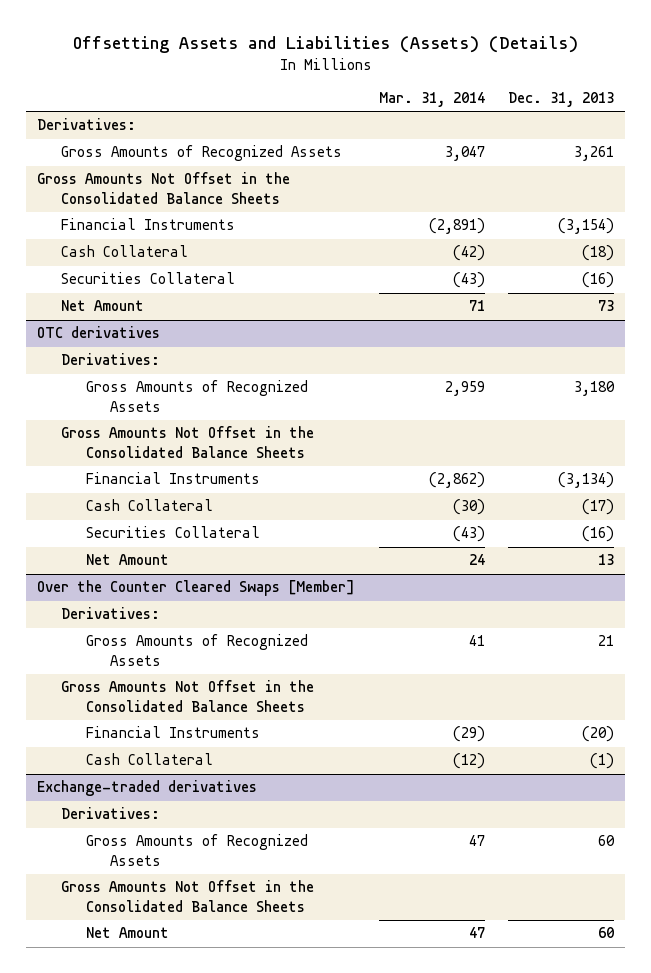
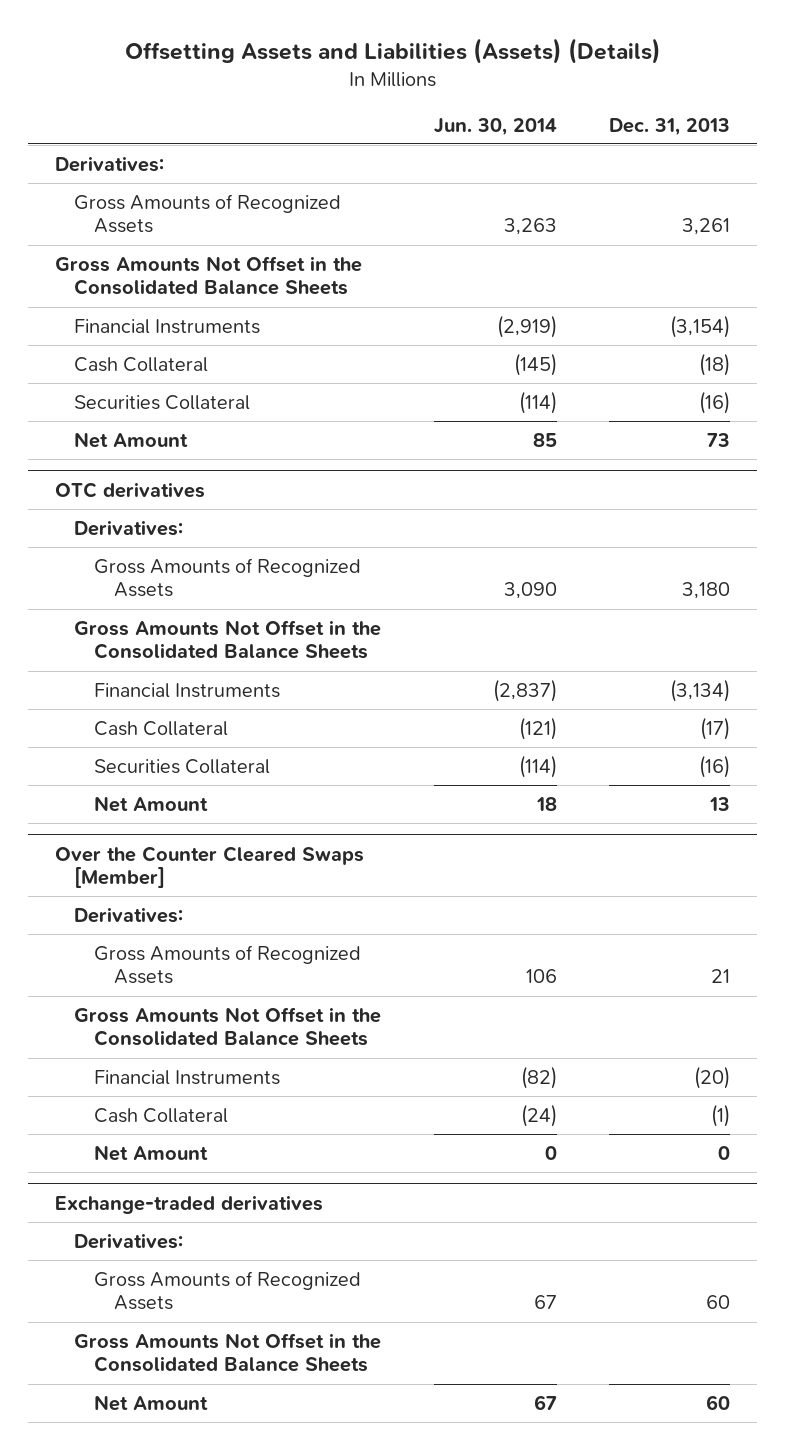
[378,92,485,108] Mar. 31, 2014 -> none
none -> [433,117,557,136] Jun. 30, 2014
none -> [93,1144,208,1161] Net Amount

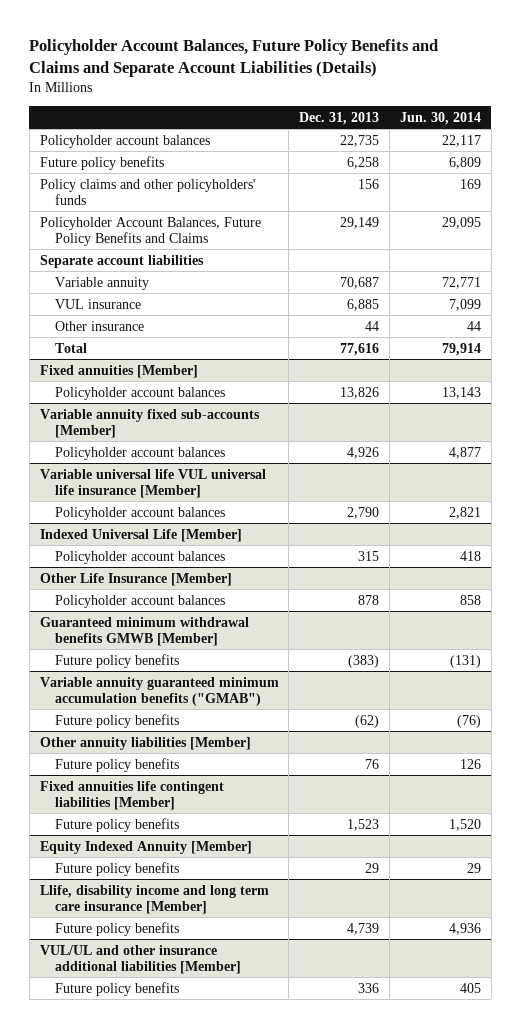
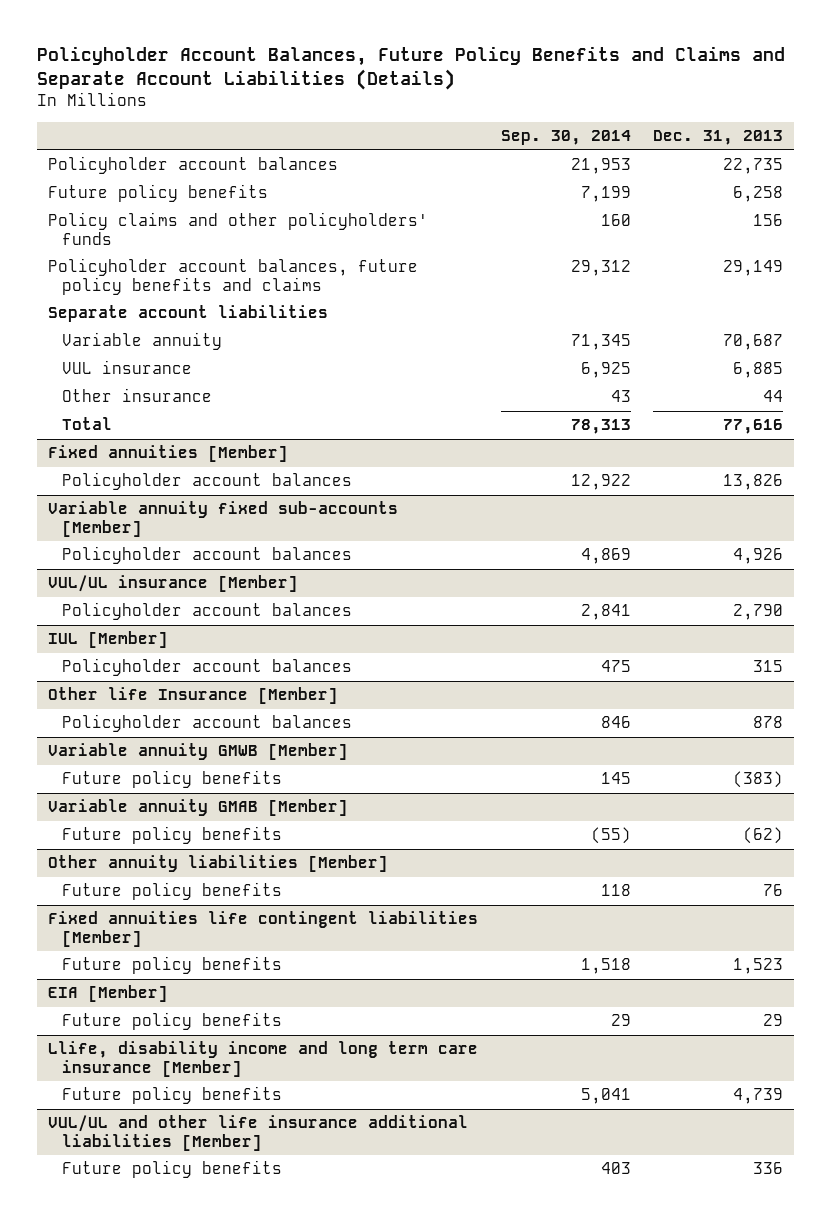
[399,112,481,126] Jun. 30, 2014 -> none
none -> [500,130,631,146] Sep. 30, 2014
[39,216,261,247] Policyholder Account Balances, Future Policy Benefits and Claims -> [48,258,419,295] Policyholder account balances, future policy benefits and claims
[39,468,266,499] Variable universal life VUL universal life insurance [Member] -> none
none -> [48,575,299,593] VUL/UL insurance [Member]
[39,528,242,542] Indexed Universal Life [Member] -> none
none -> [48,631,169,649] IUL [Member]
[39,572,232,586] Other Life Insurance [Member] -> [48,687,339,705] Other life Insurance [Member]
[39,616,249,647] Guaranteed minimum withdrawal benefits GMWB [Member] -> none
none -> [48,743,349,761] Variable annuity GMWB [Member]
[39,676,279,707] Variable annuity guaranteed minimum accumulation benefits ("GMAB") -> none
none -> [48,799,349,817] Variable annuity GMAB [Member]
[39,840,252,854] Equity Indexed Annuity [Member] -> none
none -> [48,985,169,1003] EIA [Member]
[39,944,241,975] VUL/UL and other insurance additional liabilities [Member] -> [48,1115,469,1151] VUL/UL and other life insurance additional liabilities [Member]

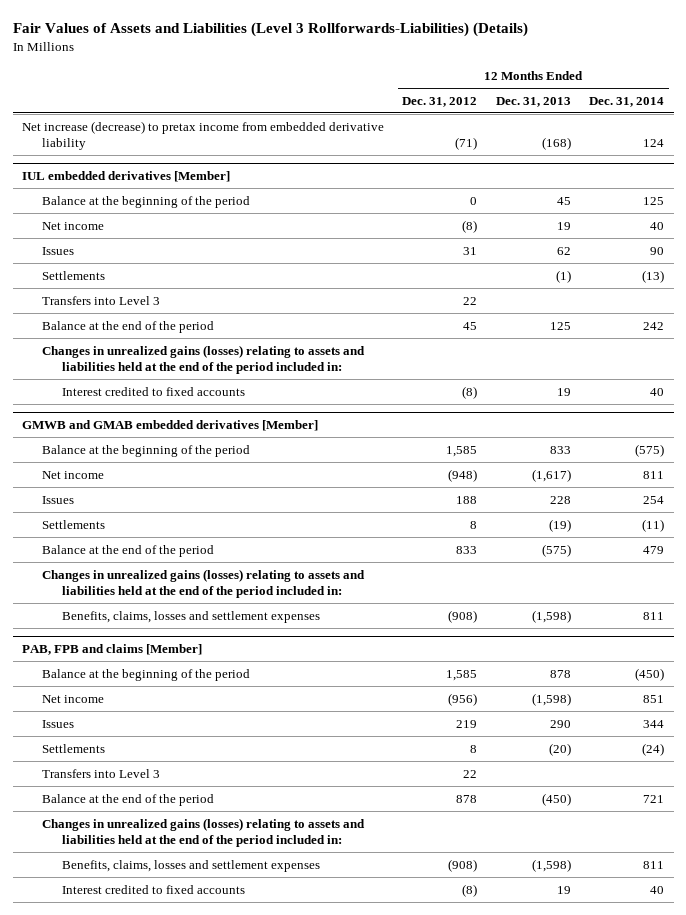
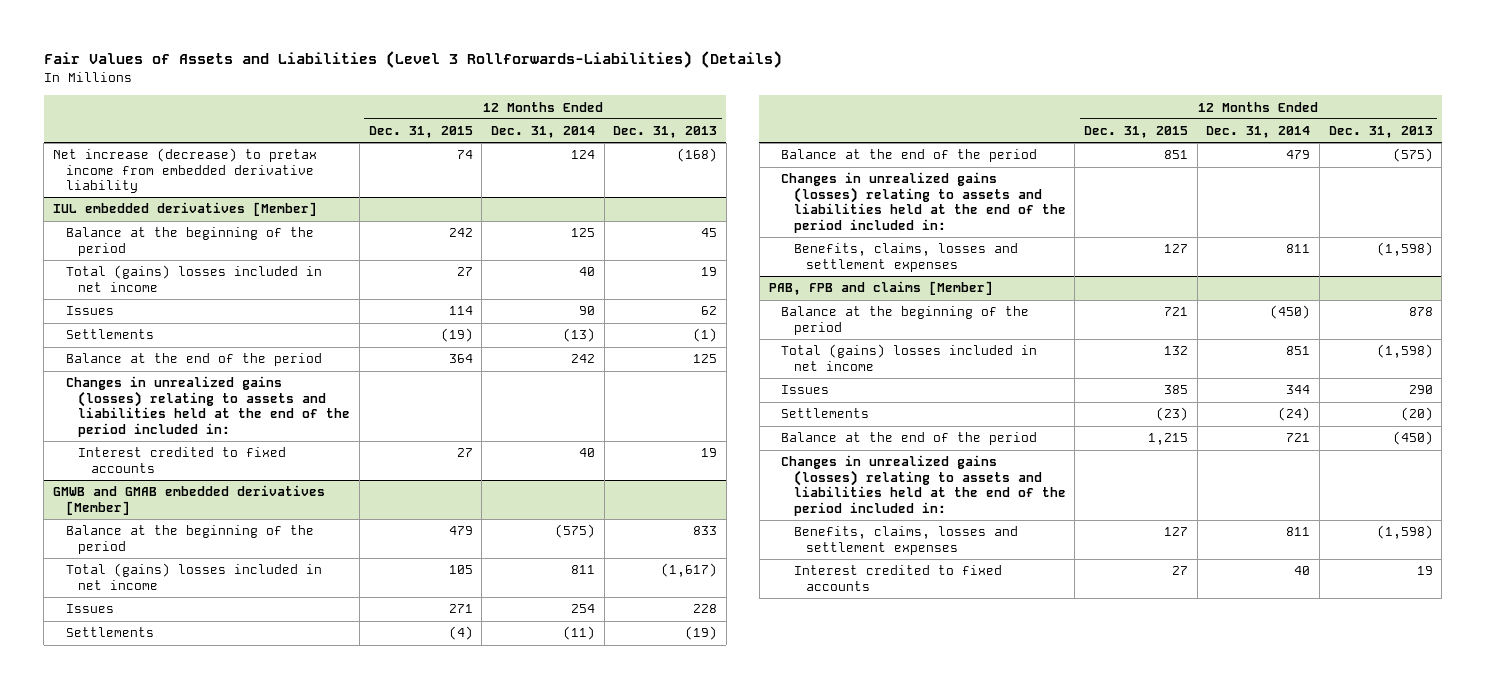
[402,96,478,107] Dec. 31, 2012 -> none
none -> [368,126,473,139] Dec. 31, 2015
[41,221,104,230] Net income -> [65,265,322,292] Total (gains) losses included in net income
[41,295,160,305] Transfers into Level 3 -> none
[41,470,104,479] Net income -> [65,563,322,590] Total (gains) losses included in net income
[41,694,104,703] Net income -> [781,344,1038,371] Total (gains) losses included in net income
[41,768,160,778] Transfers into Level 3 -> none

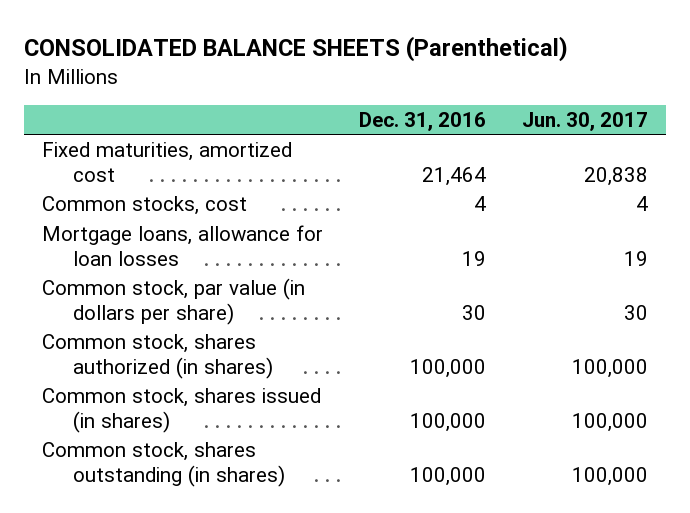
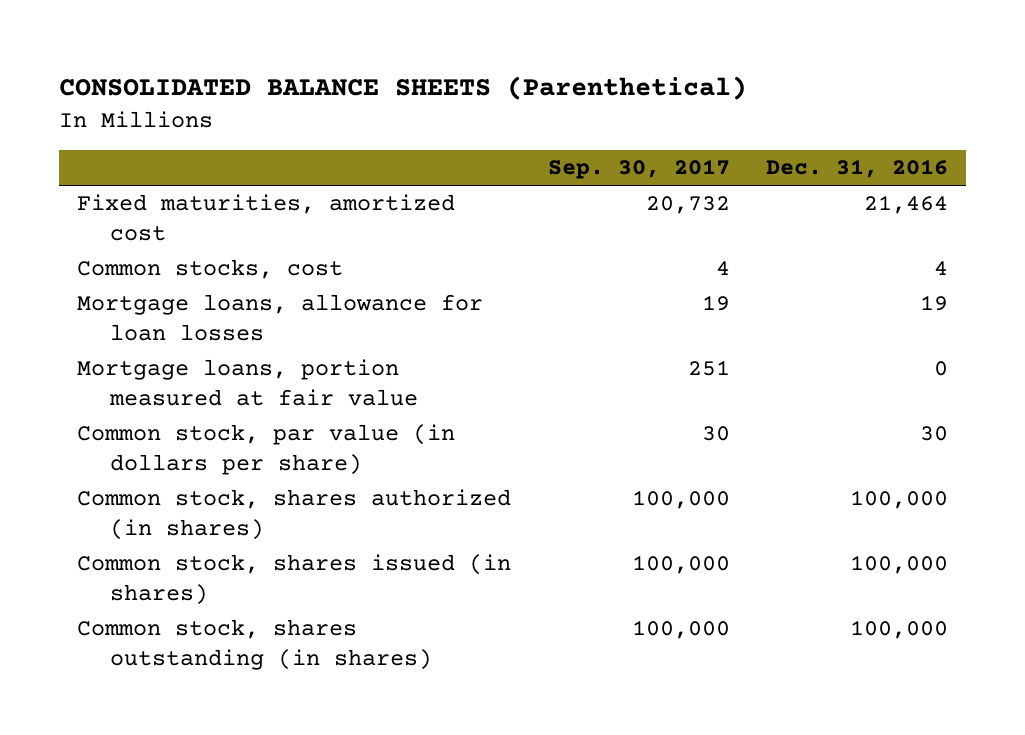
[521,111,648,131] Jun. 30, 2017 -> none
none -> [547,159,730,180] Sep. 30, 2017
none -> [77,359,419,406] Mortgage loans, portion measured at fair value

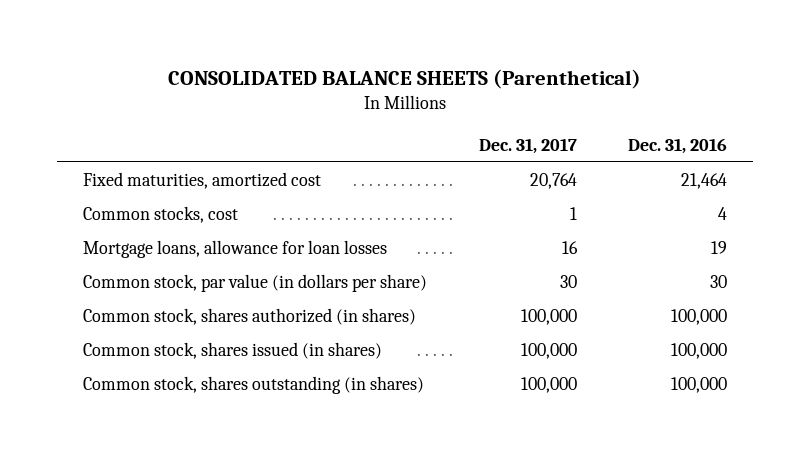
[547,159,730,180] Sep. 30, 2017 -> none
none -> [478,137,577,154] Dec. 31, 2017
[77,359,419,406] Mortgage loans, portion measured at fair value -> none

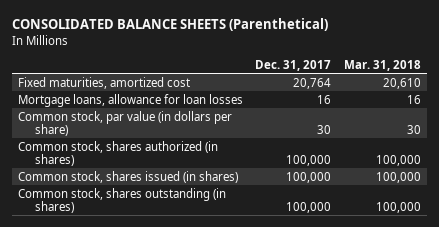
[628,137,728,154] Dec. 31, 2016 -> none
none -> [343,59,421,71] Mar. 31, 2018
[83,206,239,224] Common stocks, cost -> none

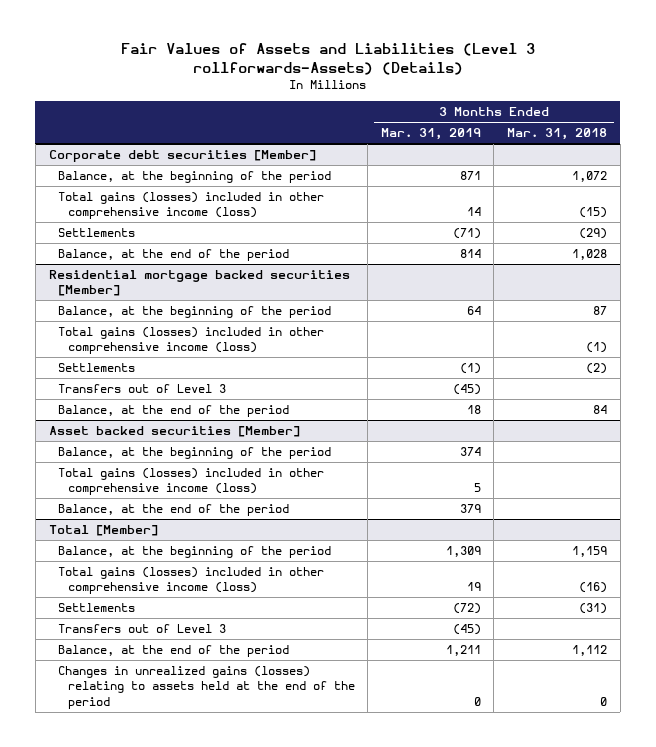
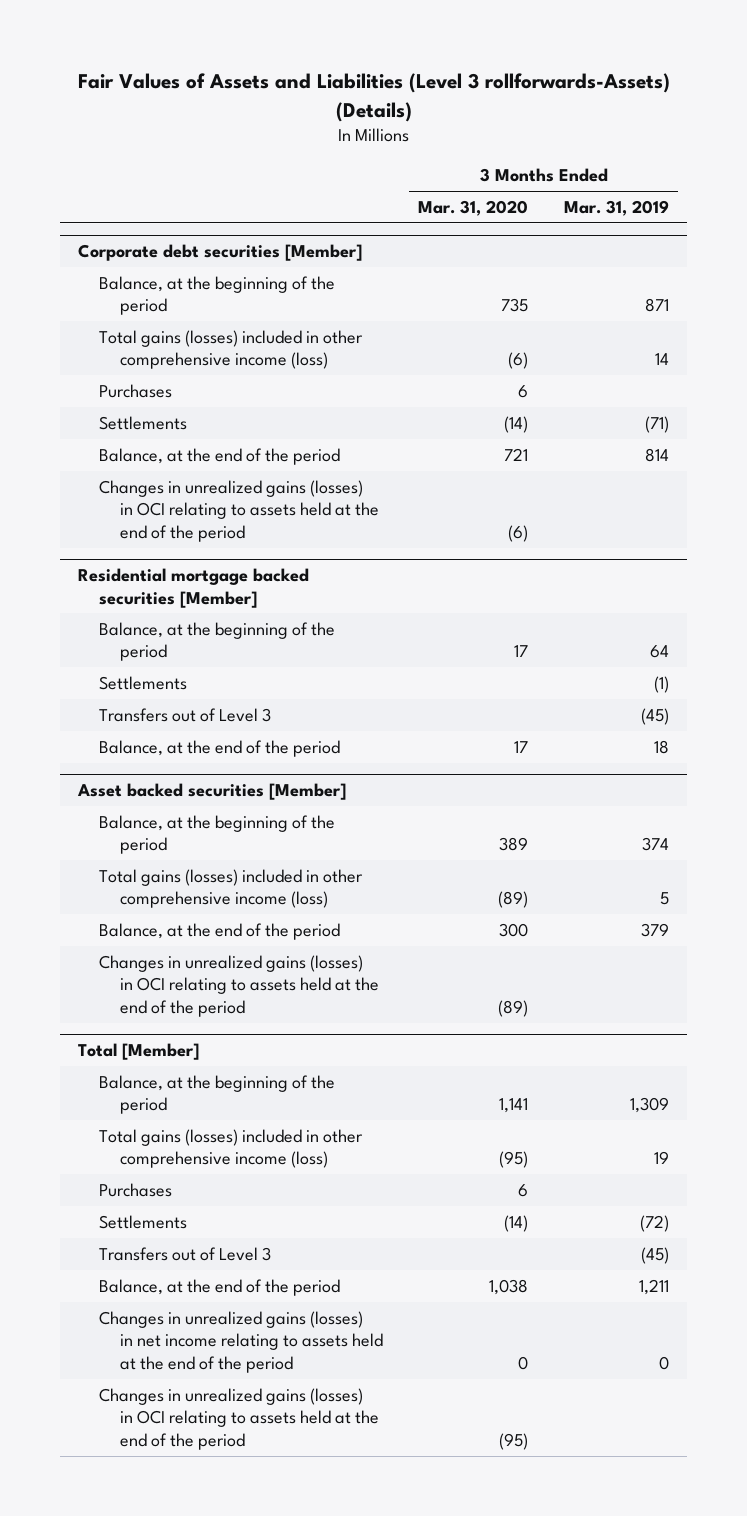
[507,128,608,141] Mar. 31, 2018 -> none
none -> [418,199,529,216] Mar. 31, 2020
none -> [98,383,172,398] Purchases
none -> [98,479,379,542] Changes in unrealized gains (losses) in OCI relating to assets held at the end of the period
[58,327,325,355] Total gains (losses) included in other comprehensive income (loss) -> none
none -> [98,954,379,1017] Changes in unrealized gains (losses) in OCI relating to assets held at the end of the period
none -> [98,1182,172,1197] Purchases
[58,666,355,709] Changes in unrealized gains (losses) relating to assets held at the end of the period -> [98,1310,383,1373] Changes in unrealized gains (losses) in net income relating to assets held at the end of the period
none -> [98,1387,379,1450] Changes in unrealized gains (losses) in OCI relating to assets held at the end of the period

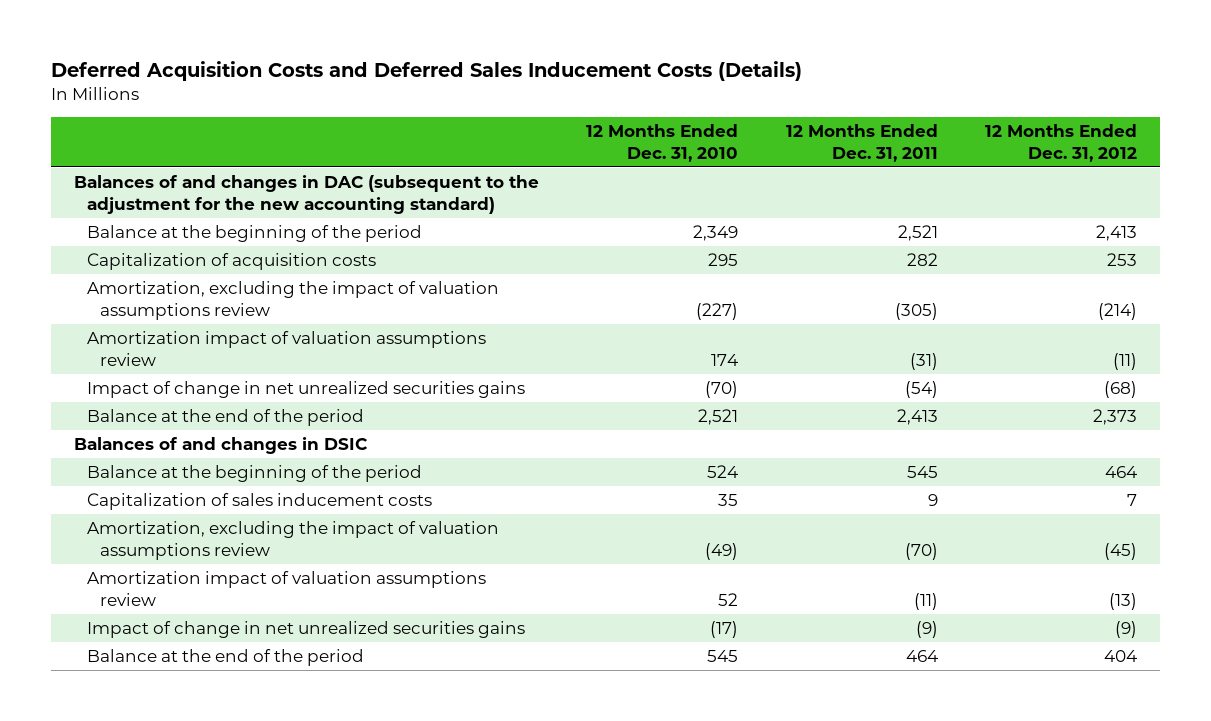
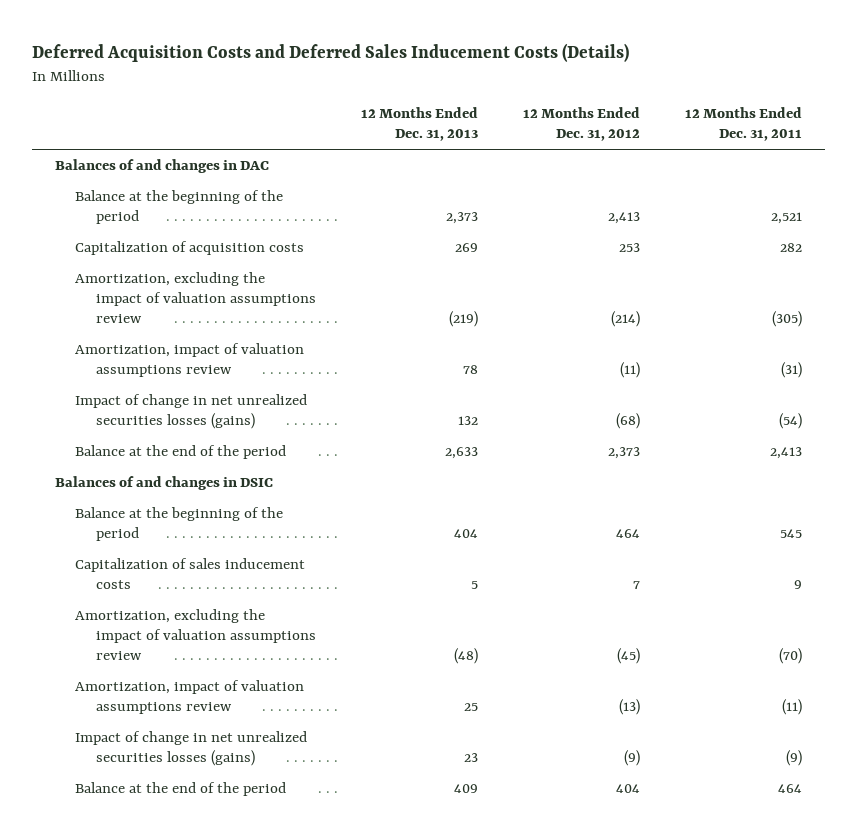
[586,124,739,163] 12 Months Ended Dec. 31, 2010 -> none
none -> [360,107,478,142] 12 Months Ended Dec. 31, 2013
[74,174,540,214] Balances of and changes in DAC (subsequent to the adjustment for the new accounting standard) -> [54,159,269,174] Balances of and changes in DAC
[87,330,487,366] Amortization impact of valuation assumptions review -> [75,343,305,378] Amortization, impact of valuation assumptions review
[87,380,526,398] Impact of change in net unrealized securities gains -> [75,394,308,430] Impact of change in net unrealized securities losses (gains)
[87,570,487,606] Amortization impact of valuation assumptions review -> [75,680,305,715] Amortization, impact of valuation assumptions review
[87,620,526,638] Impact of change in net unrealized securities gains -> [75,731,308,767] Impact of change in net unrealized securities losses (gains)

